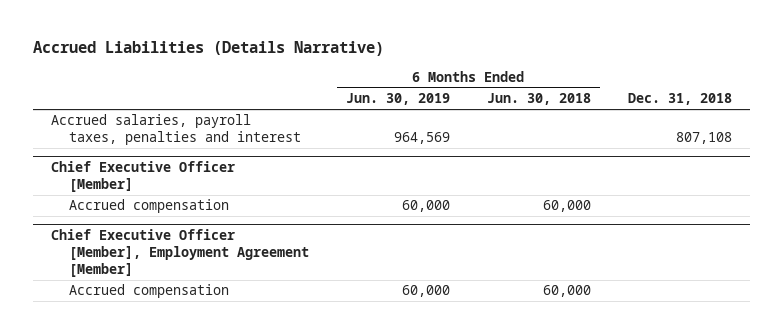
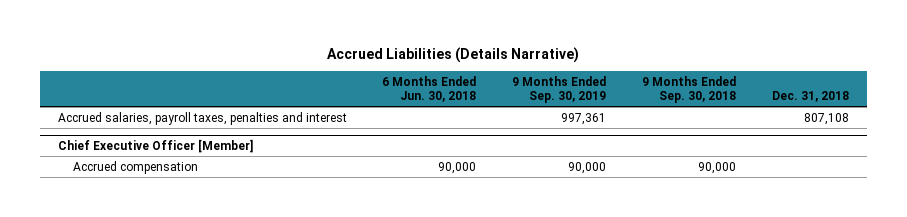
[345,93,450,106] Jun. 30, 2019 -> none
none -> [512,75,607,104] 9 Months Ended Sep. 30, 2019
none -> [642,75,737,104] 9 Months Ended Sep. 30, 2018
[51,228,309,278] Chief Executive Officer [Member], Employment Agreement [Member] -> none
[68,284,229,299] Accrued compensation -> none
[542,200,591,213] 60,000 -> [438,161,477,174] 90,000

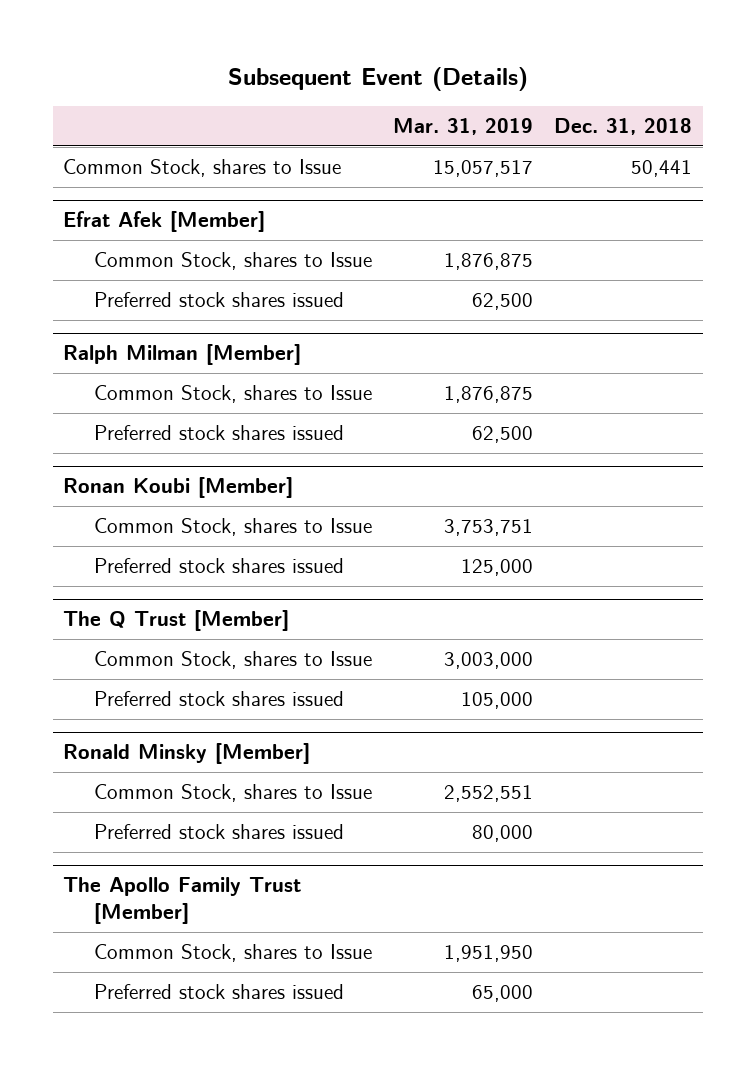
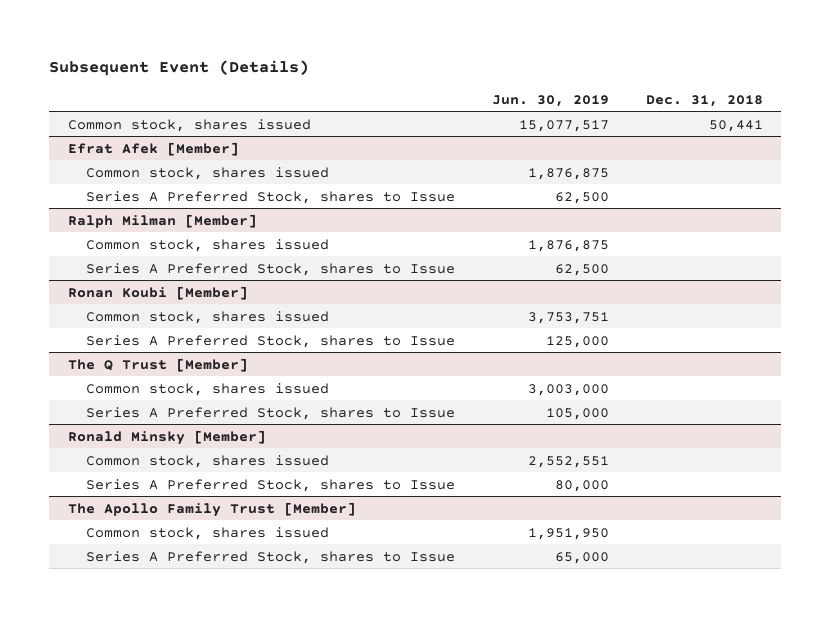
[393,118,534,136] Mar. 31, 2019 -> none
none -> [491,94,609,107] Jun. 30, 2019
[63,159,342,178] Common Stock, shares to Issue -> [67,118,311,132] Common stock, shares issued
[93,252,372,271] Common Stock, shares to Issue -> [86,166,330,180] Common stock, shares issued
[93,292,344,308] Preferred stock shares issued -> [86,190,456,204] Series A Preferred Stock, shares to Issue
[93,385,372,404] Common Stock, shares to Issue -> [86,238,330,252] Common stock, shares issued
[93,425,344,441] Preferred stock shares issued -> [86,262,456,276] Series A Preferred Stock, shares to Issue
[93,518,372,537] Common Stock, shares to Issue -> [86,310,330,324] Common stock, shares issued
[93,558,344,574] Preferred stock shares issued -> [86,334,456,348] Series A Preferred Stock, shares to Issue
[93,651,372,670] Common Stock, shares to Issue -> [86,382,330,396] Common stock, shares issued
[93,691,344,707] Preferred stock shares issued -> [86,406,456,420] Series A Preferred Stock, shares to Issue
[93,784,372,803] Common Stock, shares to Issue -> [86,454,330,468] Common stock, shares issued
[93,824,344,840] Preferred stock shares issued -> [86,478,456,492] Series A Preferred Stock, shares to Issue
[93,944,372,963] Common Stock, shares to Issue -> [86,526,330,540] Common stock, shares issued
[93,984,344,1000] Preferred stock shares issued -> [86,550,456,564] Series A Preferred Stock, shares to Issue

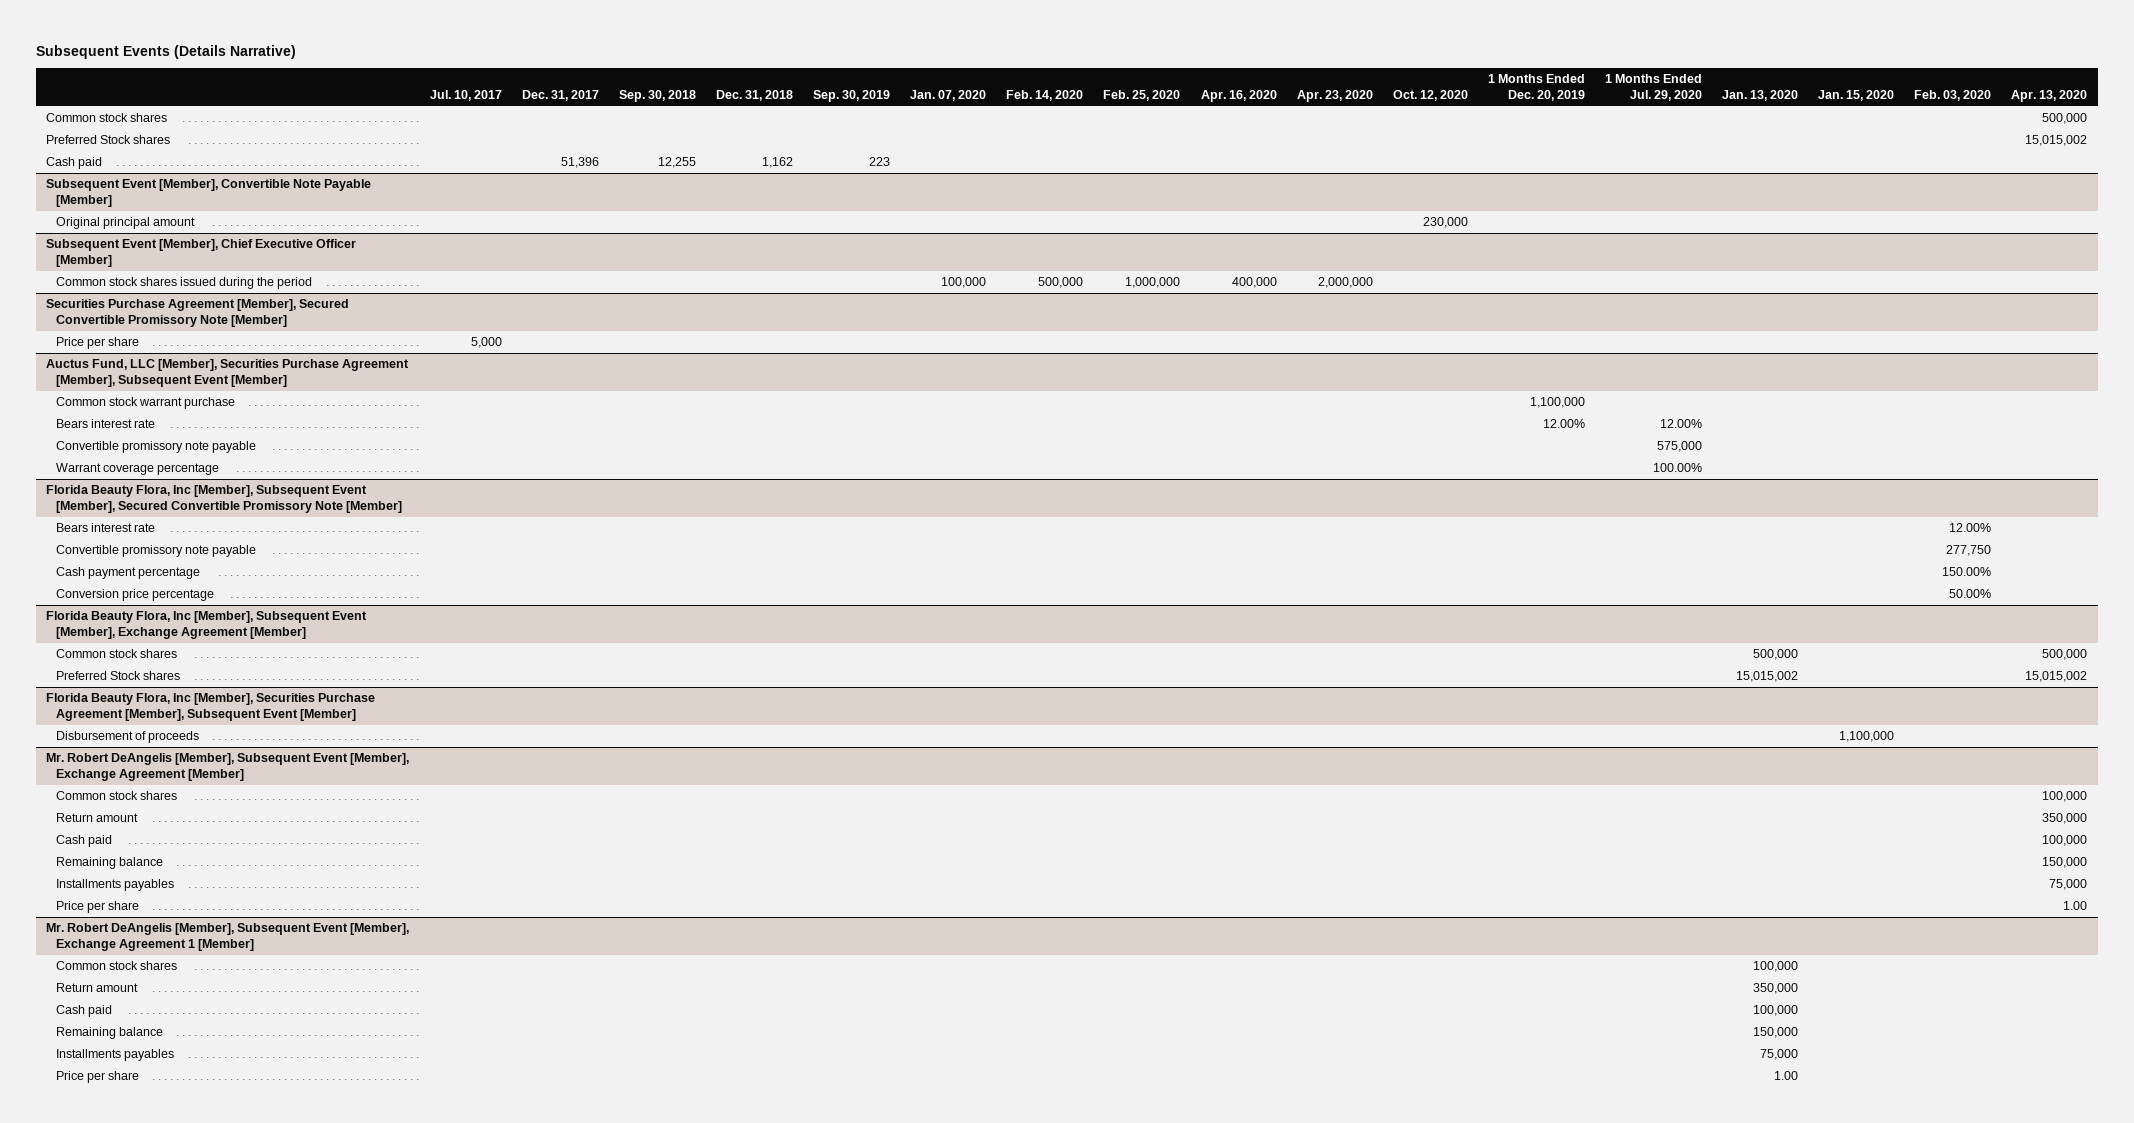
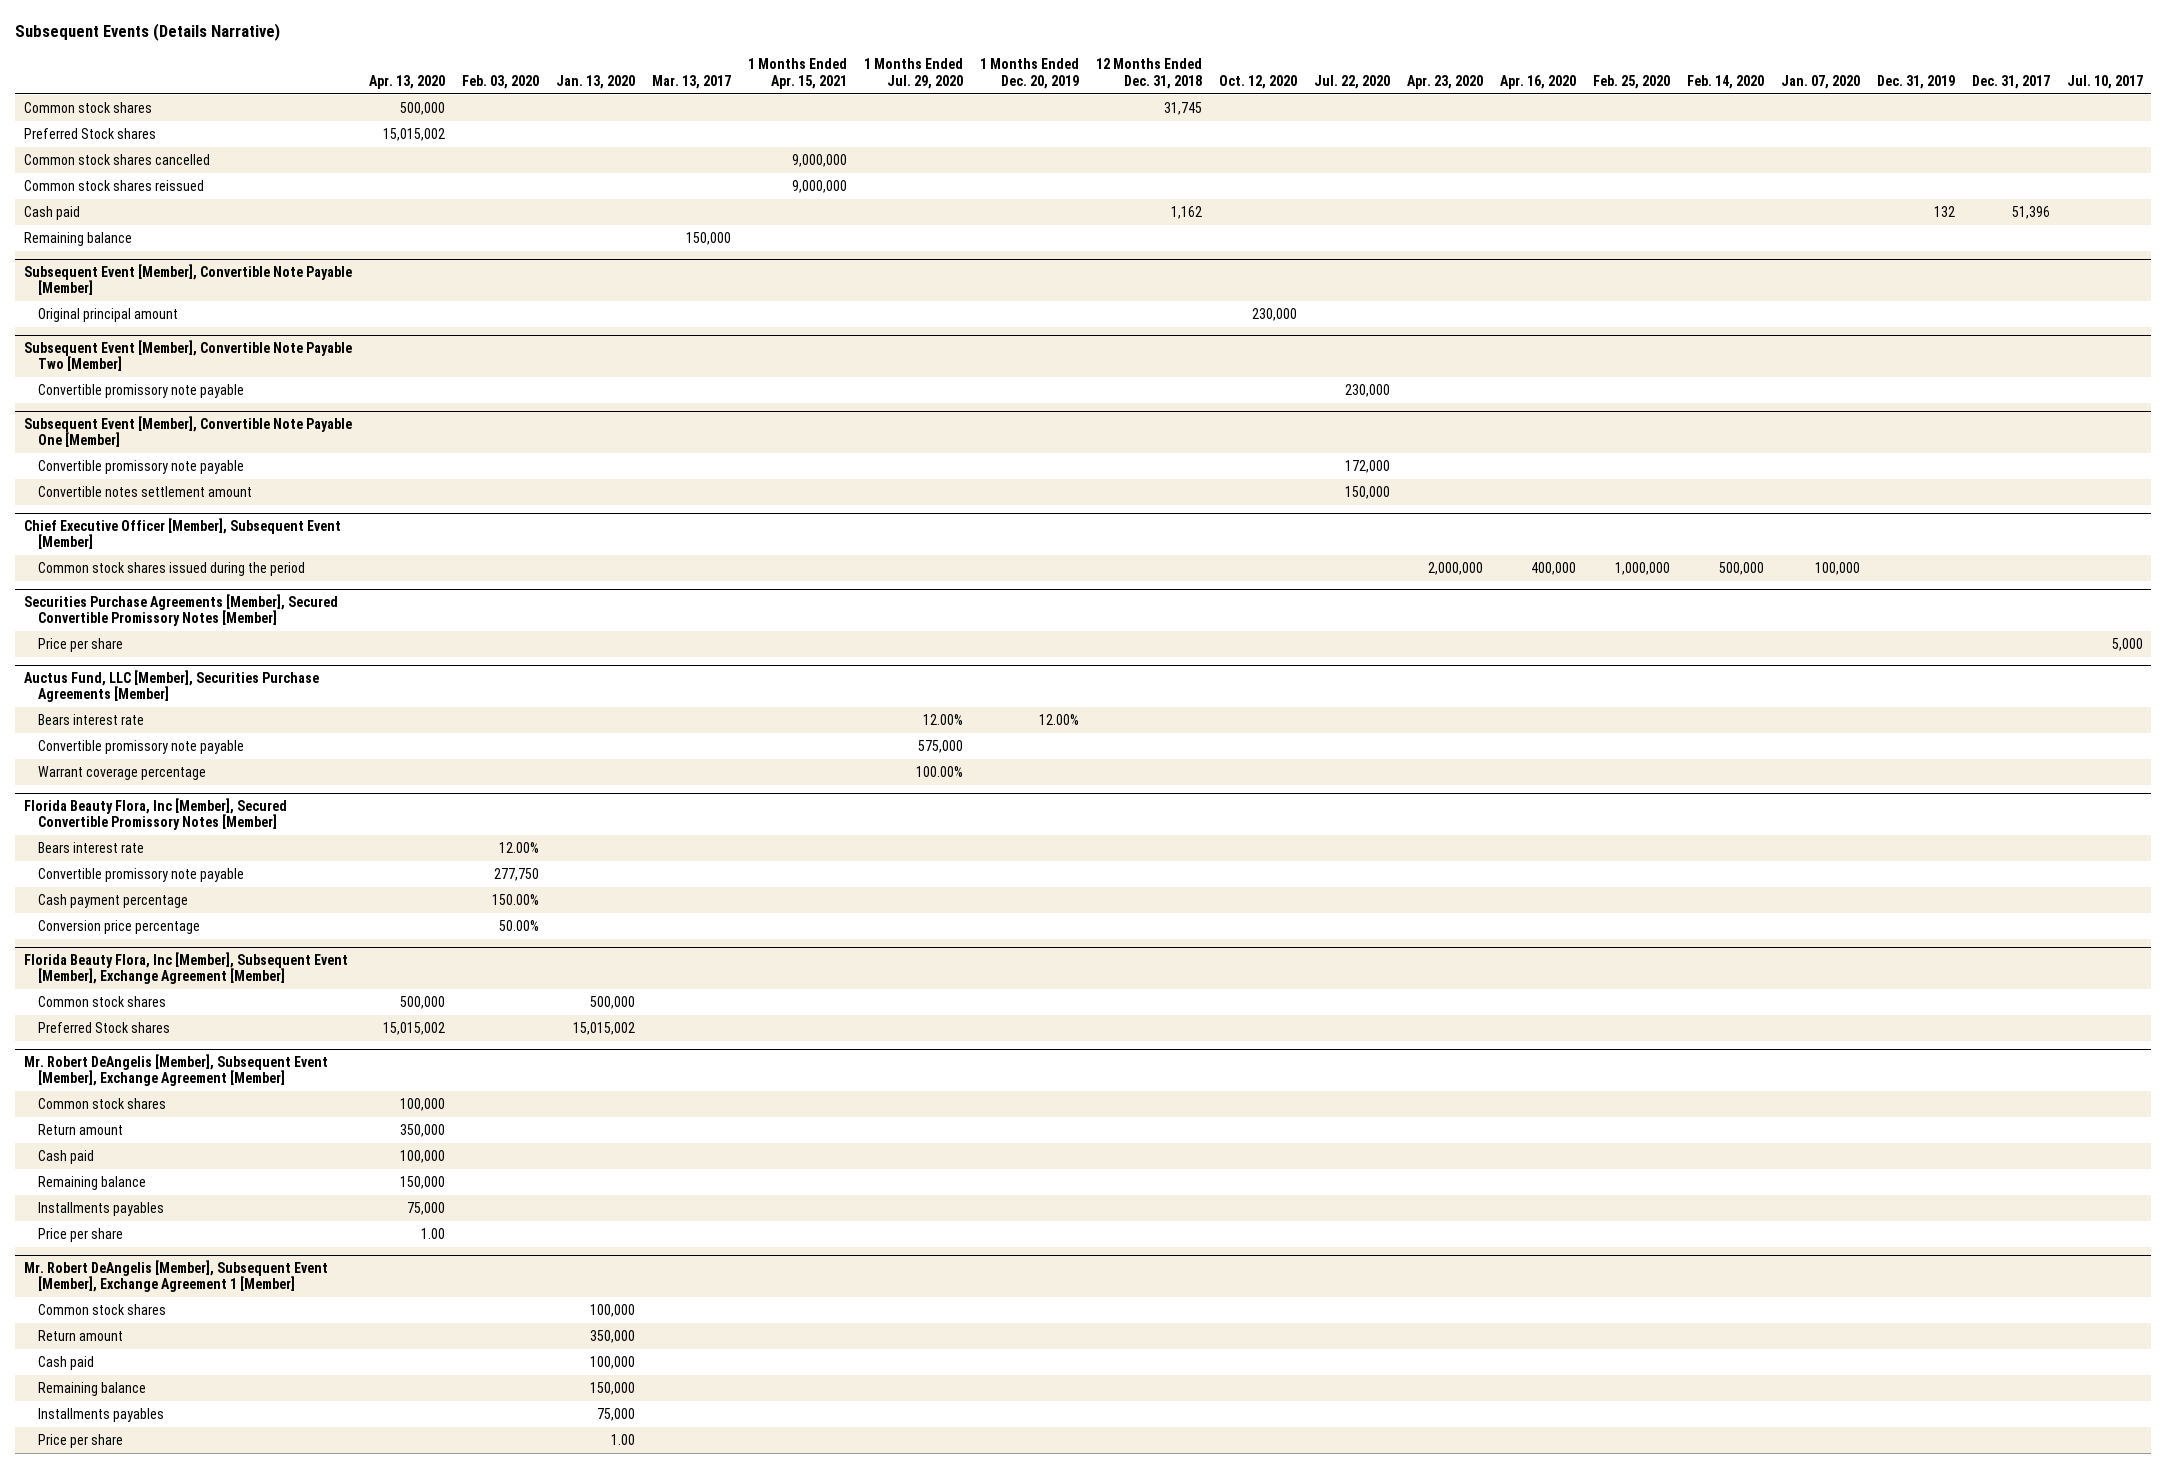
[618,90,696,103] Sep. 30, 2018 -> none
[715,90,793,102] Dec. 31, 2018 -> none
[813,90,891,103] Sep. 30, 2019 -> none
[1818,90,1895,102] Jan. 15, 2020 -> none
none -> [651,74,731,89] Mar. 13, 2017
none -> [747,58,847,89] 1 Months Ended Apr. 15, 2021
none -> [1095,58,1202,89] 12 Months Ended Dec. 31, 2018
none -> [1313,74,1390,89] Jul. 22, 2020
none -> [1876,74,1955,89] Dec. 31, 2019
none -> [23,153,210,165] Common stock shares cancelled
none -> [23,179,204,191] Common stock shares reissued
none -> [23,231,132,246] Remaining balance
none -> [23,340,352,372] Subsequent Event [Member], Convertible Note Payable Two [Member]
none -> [38,383,245,398] Convertible promissory note payable
none -> [23,416,352,448] Subsequent Event [Member], Convertible Note Payable One [Member]
none -> [38,459,245,474] Convertible promissory note payable
none -> [38,485,253,497] Convertible notes settlement amount
[46,239,357,268] Subsequent Event [Member], Chief Executive Officer [Member] -> [23,518,341,550] Chief Executive Officer [Member], Subsequent Event [Member]
[46,299,350,328] Securities Purchase Agreement [Member], Secured Convertible Promissory Note [Member] -> [23,594,338,627] Securities Purchase Agreements [Member], Secured Convertible Promissory Notes [Member]
[56,397,236,410] Common stock warrant purchase -> none
[46,359,410,388] Auctus Fund, LLC [Member], Securities Purchase Agreement [Member], Subsequent Event [Member] -> [23,670,319,703] Auctus Fund, LLC [Member], Securities Purchase Agreements [Member]
[46,485,403,514] Florida Beauty Flora, Inc [Member], Subsequent Event [Member], Secured Convertible Promissory Note [Member] -> [23,798,287,831] Florida Beauty Flora, Inc [Member], Secured Convertible Promissory Notes [Member]
[46,693,376,722] Florida Beauty Flora, Inc [Member], Securities Purchase Agreement [Member], Subsequent Event [Member] -> none
[56,731,200,744] Disbursement of proceeds -> none

